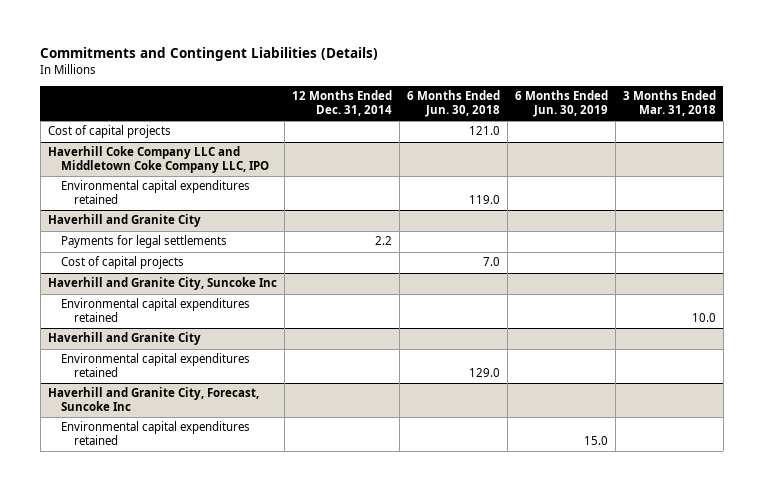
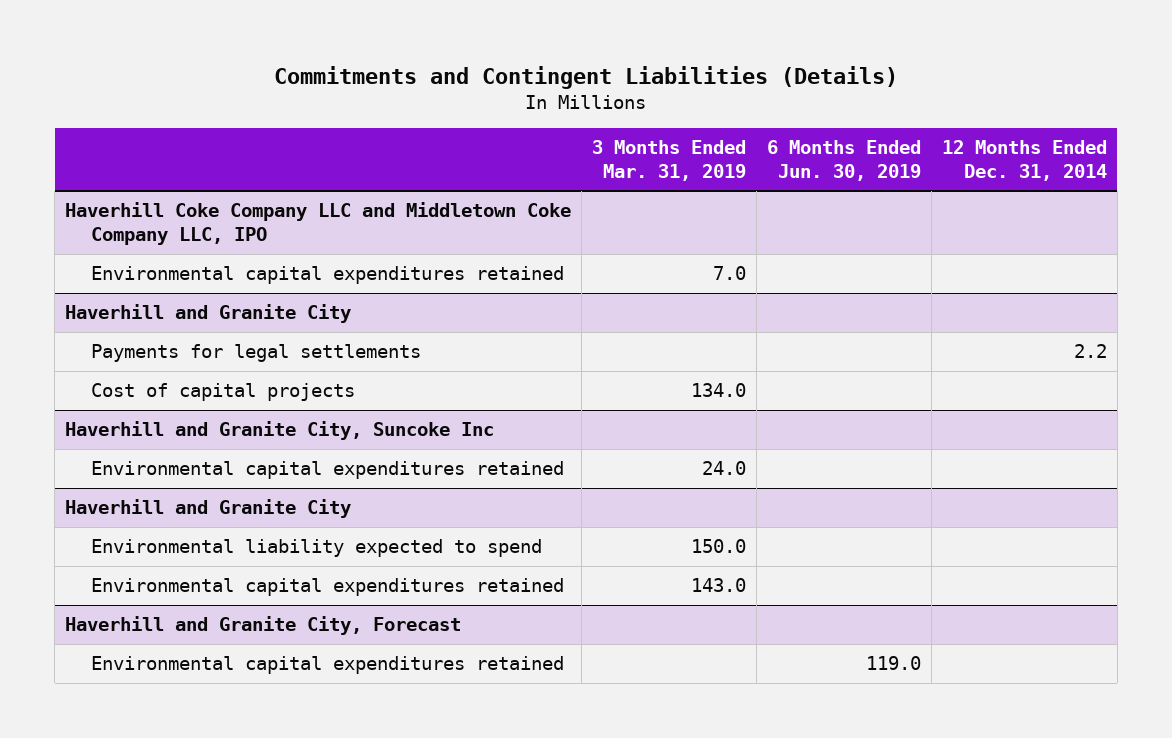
[406,90,500,117] 6 Months Ended Jun. 30, 2018 -> none
[622,90,716,116] 3 Months Ended Mar. 31, 2018 -> none
none -> [592,139,747,181] 3 Months Ended Mar. 31, 2019
[47,125,171,139] Cost of capital projects -> none
none -> [91,539,543,558] Environmental liability expected to spend
[47,387,259,412] Haverhill and Granite City, Forecast, Suncoke Inc -> [65,616,462,636] Haverhill and Granite City, Forecast
[583,436,608,446] 15.0 -> [865,656,921,671] 119.0

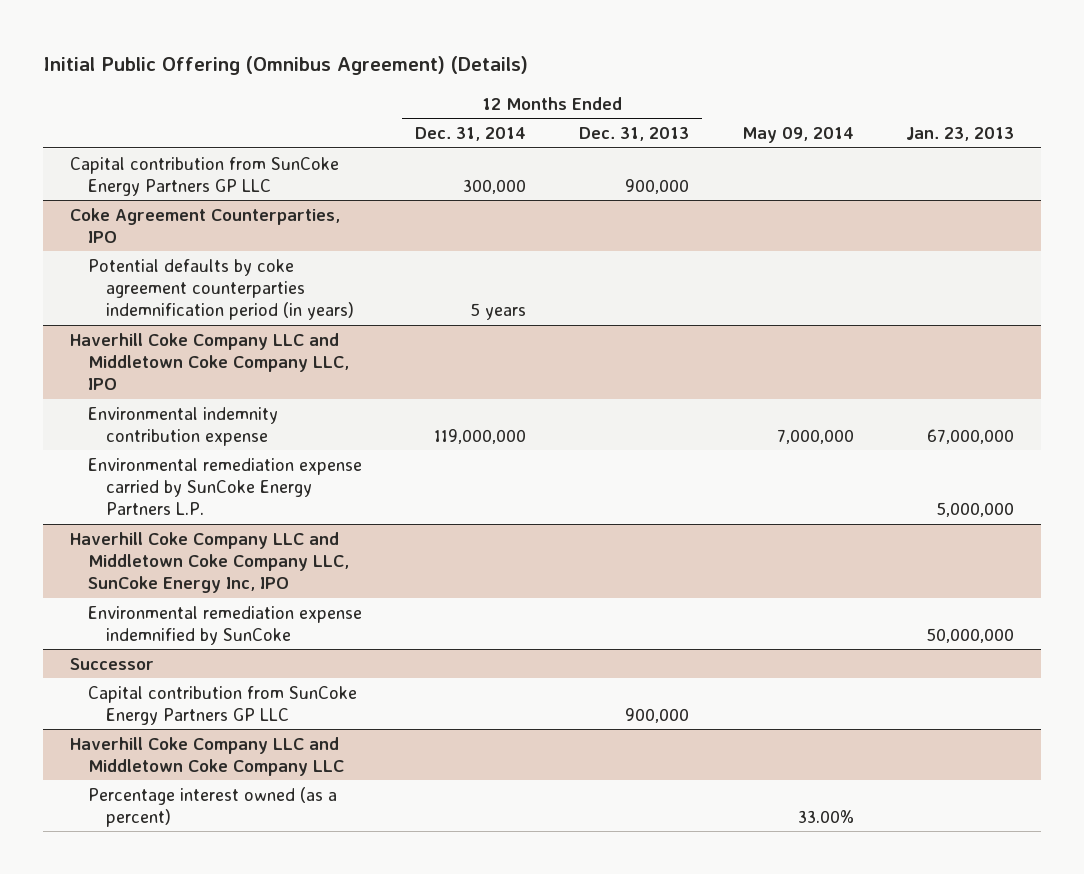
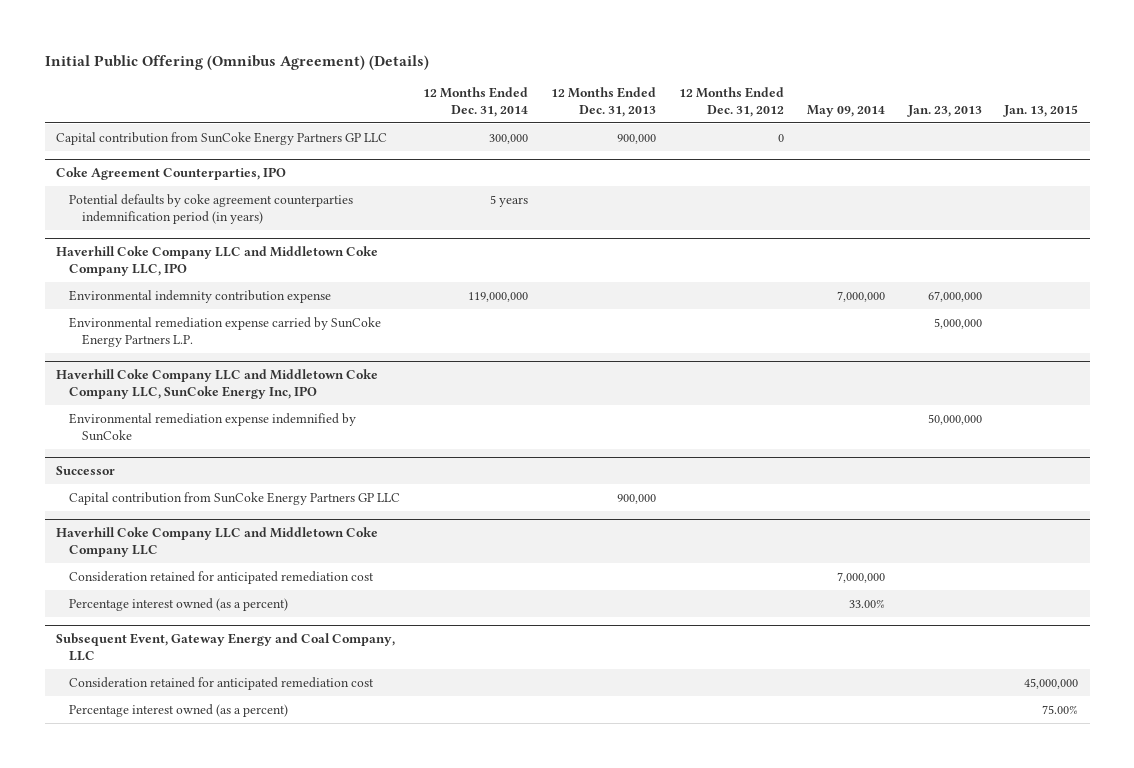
none -> [678,87,784,117] 12 Months Ended Dec. 31, 2012
none -> [1003,104,1079,117] Jan. 13, 2015
none -> [69,571,375,585] Consideration retained for anticipated remediation cost
none -> [55,633,395,661] Subsequent Event, Gateway Energy and Coal Company, LLC
none -> [69,677,375,691] Consideration retained for anticipated remediation cost
none -> [69,704,289,718] Percentage interest owned (as a percent)

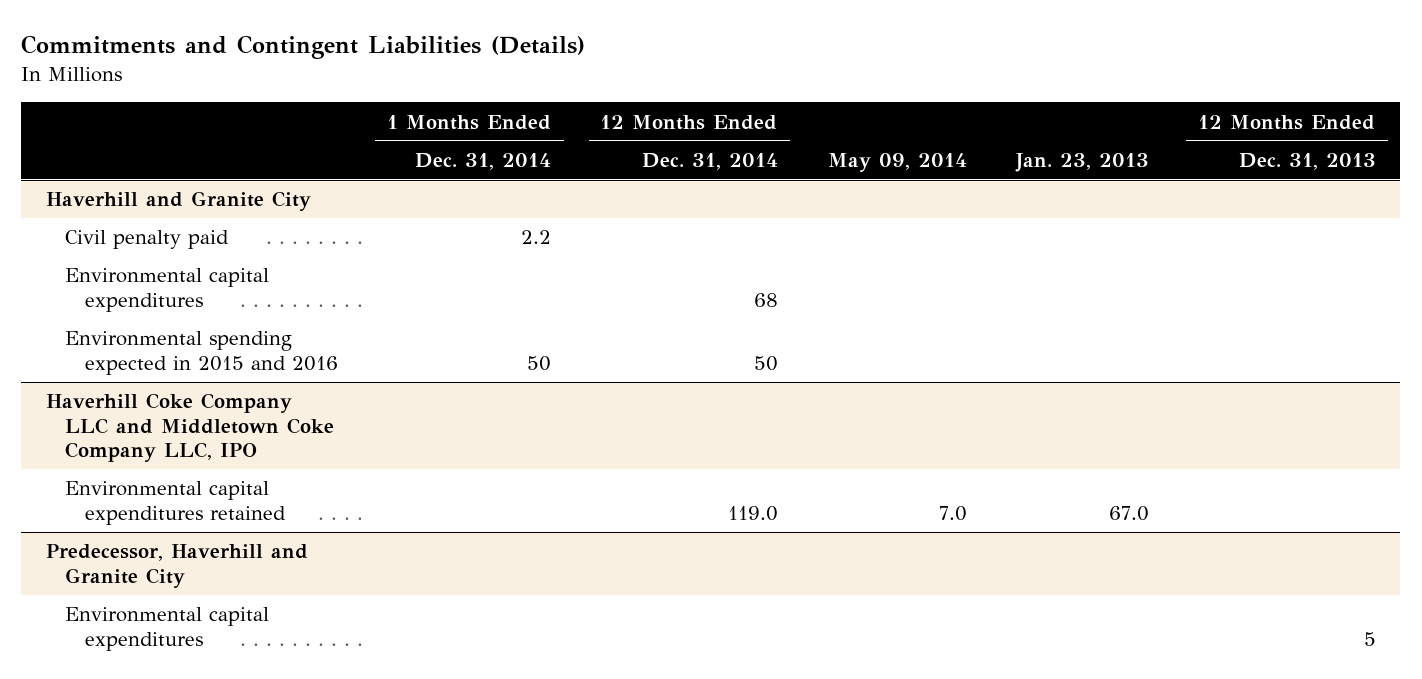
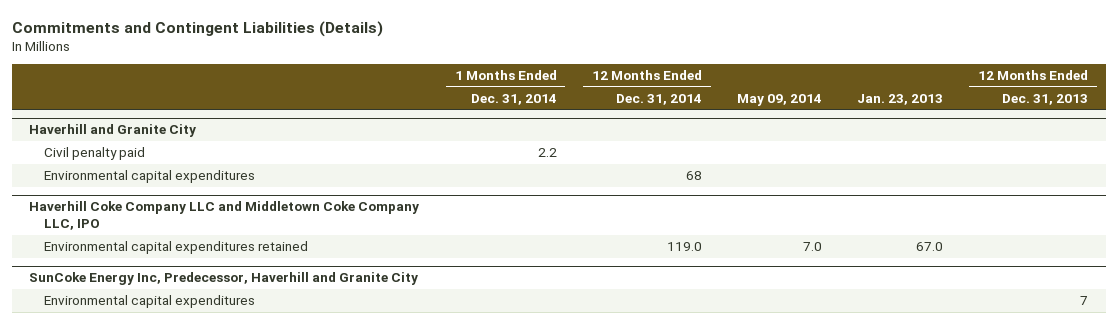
[65,331,338,375] Environmental spending expected in 2015 and 2016 -> none
[46,544,309,588] Predecessor, Haverhill and Granite City -> [29,272,419,286] SunCoke Energy Inc, Predecessor, Haverhill and Granite City
[1363,631,1376,646] 5 -> [1080,296,1089,306] 7

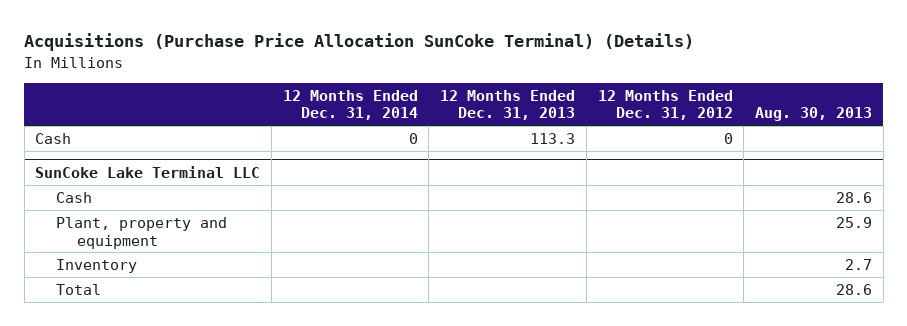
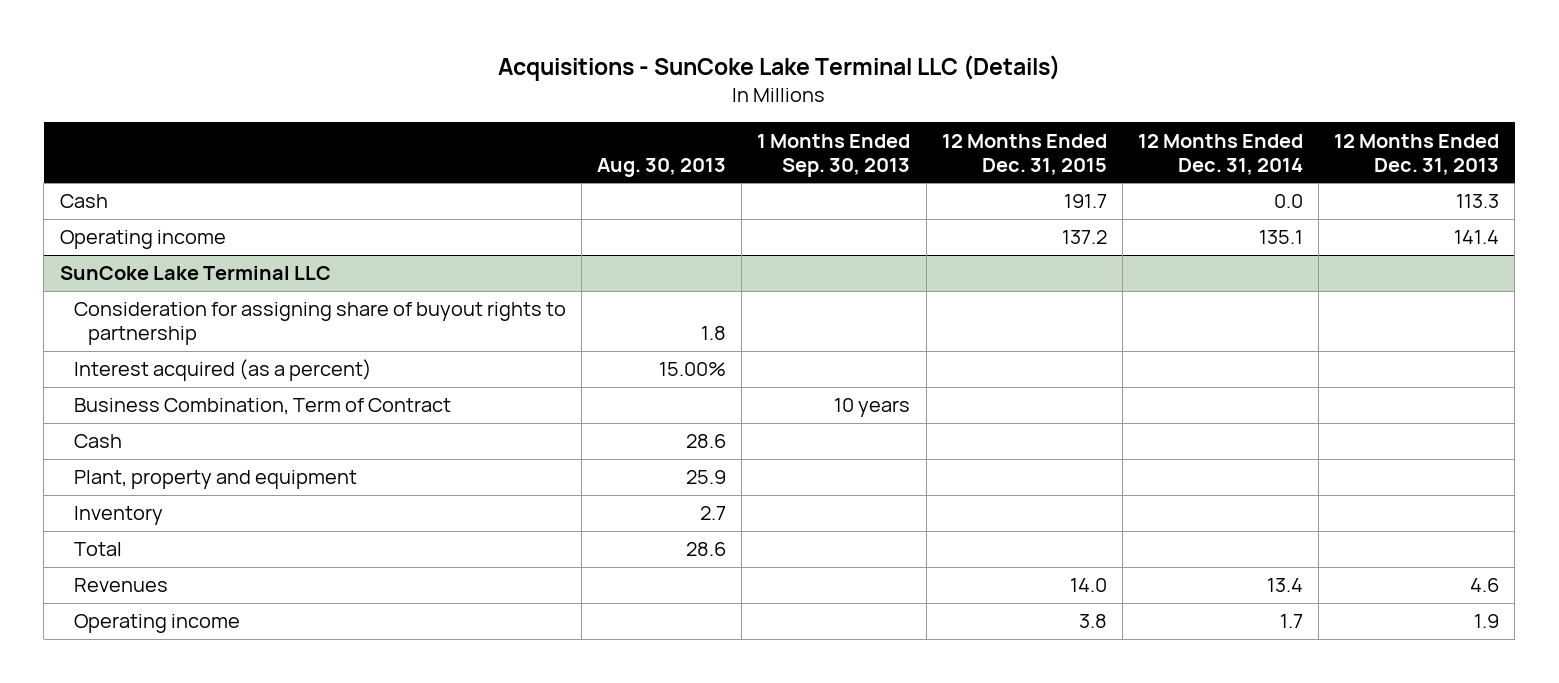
[24,33,695,52] Acquisitions (Purchase Price Allocation SunCoke Terminal) (Details) -> [498,55,1061,82] Acquisitions - SunCoke Lake Terminal LLC (Details)
[597,89,733,121] 12 Months Ended Dec. 31, 2012 -> none
none -> [757,133,911,177] 1 Months Ended Sep. 30, 2013
none -> [941,133,1107,175] 12 Months Ended Dec. 31, 2015
[408,132,418,144] 0 -> [1273,194,1303,209] 0.0
none -> [59,230,226,250] Operating income
none -> [73,302,566,346] Consideration for assigning share of buyout rights to partnership
none -> [73,359,372,382] Interest acquired (as a percent)
none -> [73,398,451,416] Business Combination, Term of Contract
none -> [73,578,168,593] Revenues
none -> [73,614,240,634] Operating income

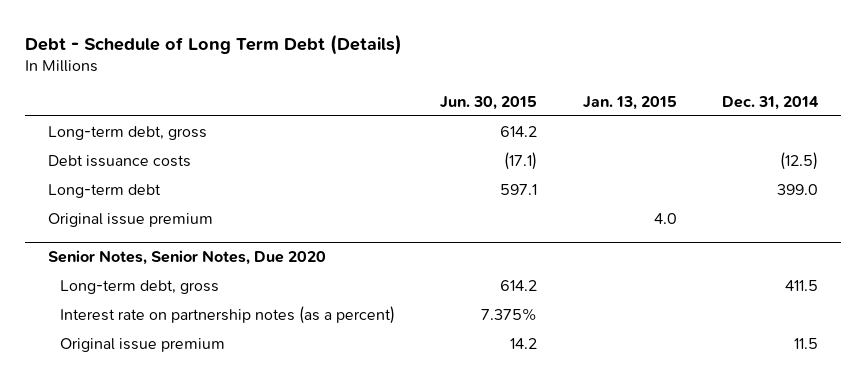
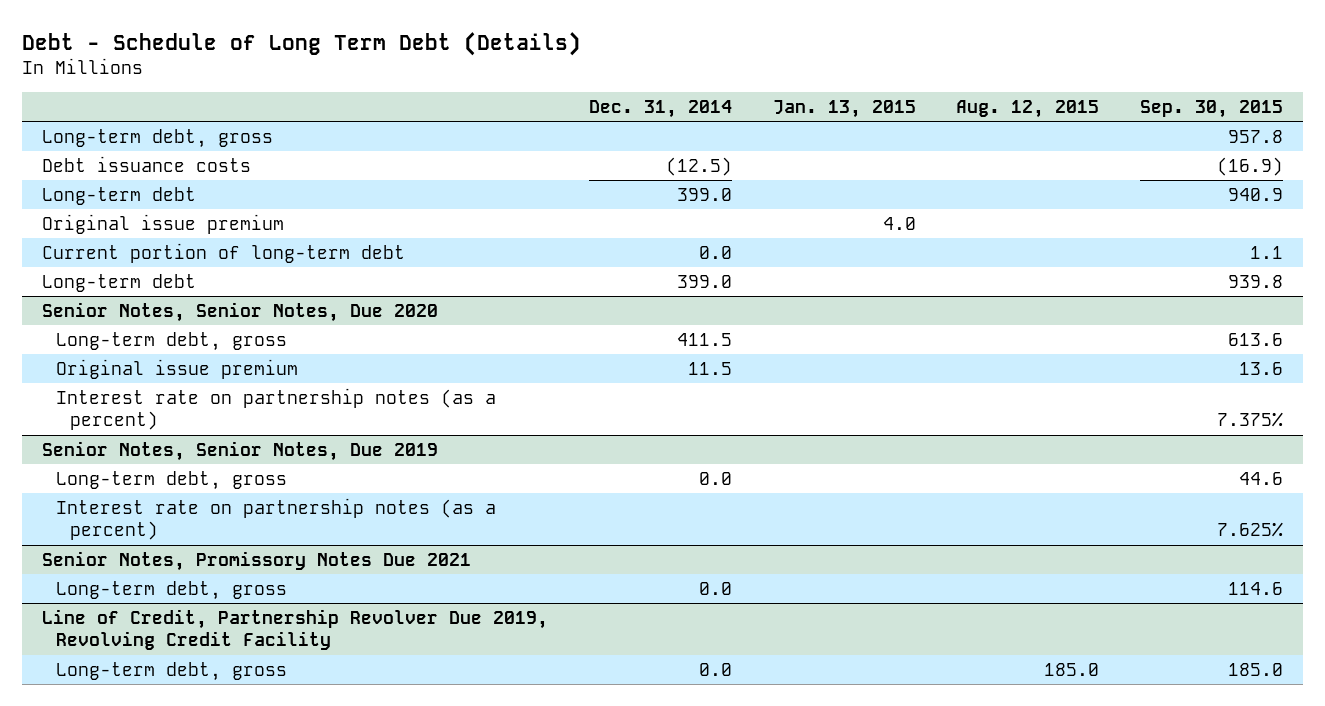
[440,95,538,110] Jun. 30, 2015 -> none
none -> [956,100,1100,119] Aug. 12, 2015
none -> [1139,100,1283,119] Sep. 30, 2015
none -> [42,242,406,263] Current portion of long-term debt
none -> [42,273,197,292] Long-term debt
[59,305,395,324] Interest rate on partnership notes (as a percent) -> [55,387,496,431] Interest rate on partnership notes (as a percent)
none -> [42,440,439,461] Senior Notes, Senior Notes, Due 2019
none -> [55,470,287,490] Long-term debt, gross
none -> [55,497,496,541] Interest rate on partnership notes (as a percent)
none -> [42,550,472,571] Senior Notes, Promissory Notes Due 2021
none -> [55,580,287,600] Long-term debt, gross
none -> [42,608,549,651] Line of Credit, Partnership Revolver Due 2019, Revolving Credit Facility
none -> [55,661,287,681] Long-term debt, gross

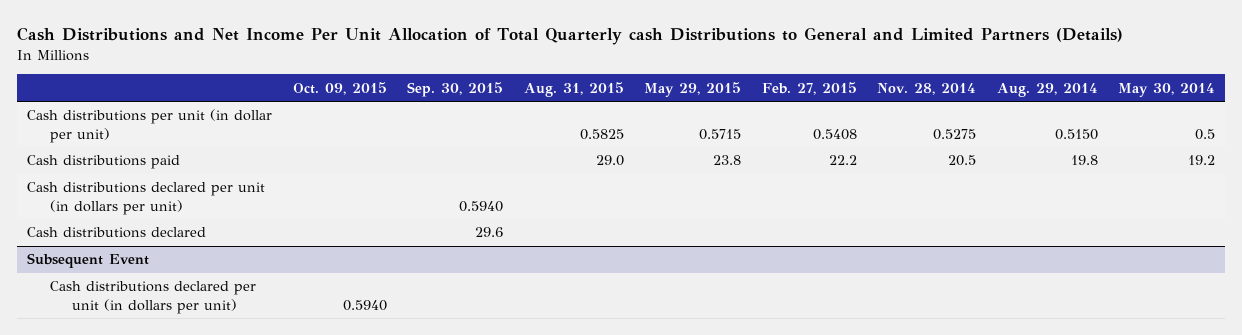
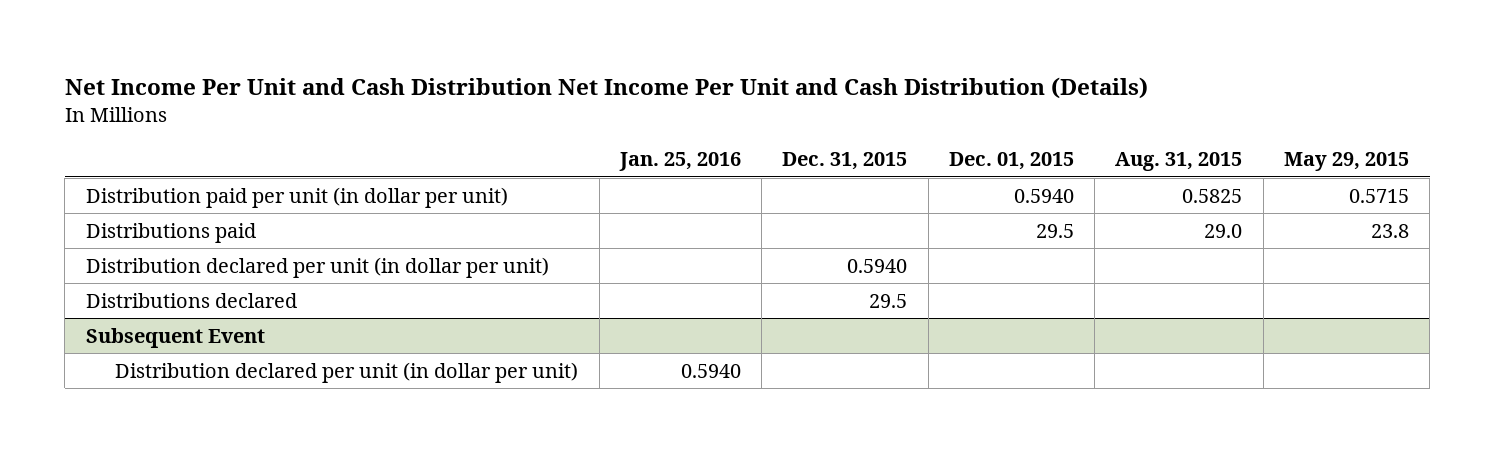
[17,26,1124,45] Cash Distributions and Net Income Per Unit Allocation of Total Quarterly cash Distributions to General and Limited Partners (Details) -> [64,77,1148,100] Net Income Per Unit and Cash Distribution Net Income Per Unit and Cash Distribution (Details)
[292,81,387,95] Oct. 09, 2015 -> none
[407,81,504,97] Sep. 30, 2015 -> none
[761,81,857,95] Feb. 27, 2015 -> none
[877,82,977,95] Nov. 28, 2014 -> none
[996,82,1098,97] Aug. 29, 2014 -> none
[1118,82,1216,97] May 30, 2014 -> none
none -> [618,152,741,172] Jan. 25, 2016
none -> [782,152,908,171] Dec. 31, 2015
none -> [948,152,1074,171] Dec. 01, 2015
[27,109,273,143] Cash distributions per unit (in dollar per unit) -> [85,186,508,208] Distribution paid per unit (in dollar per unit)
[27,155,181,170] Cash distributions paid -> [85,222,256,243] Distributions paid
[27,182,266,215] Cash distributions declared per unit (in dollars per unit) -> [85,256,549,278] Distribution declared per unit (in dollar per unit)
[27,227,207,239] Cash distributions declared -> [85,292,297,308] Distributions declared
[49,281,256,314] Cash distributions declared per unit (in dollars per unit) -> [115,361,579,383] Distribution declared per unit (in dollar per unit)

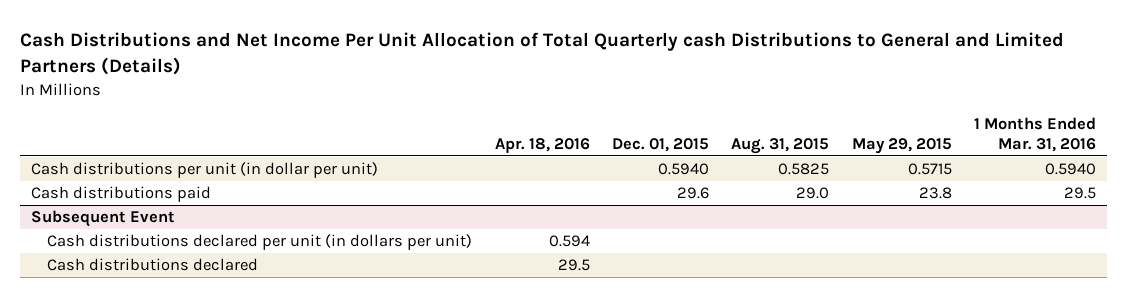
[64,77,1148,100] Net Income Per Unit and Cash Distribution Net Income Per Unit and Cash Distribution (Details) -> [19,31,1064,75] Cash Distributions and Net Income Per Unit Allocation of Total Quarterly cash Distributions to General and Limited Partners (Details)
[618,152,741,172] Jan. 25, 2016 -> none
[782,152,908,171] Dec. 31, 2015 -> none
none -> [494,137,590,153] Apr. 18, 2016
none -> [973,116,1096,152] 1 Months Ended Mar. 31, 2016
[85,256,549,278] Distribution declared per unit (in dollar per unit) -> none
[85,292,297,308] Distributions declared -> none
[85,186,508,208] Distribution paid per unit (in dollar per unit) -> [31,162,379,179] Cash distributions per unit (in dollar per unit)
[85,222,256,243] Distributions paid -> [31,186,212,203] Cash distributions paid
[1035,223,1074,238] 29.5 -> [677,187,710,200] 29.6
[115,361,579,383] Distribution declared per unit (in dollar per unit) -> [47,234,473,251] Cash distributions declared per unit (in dollars per unit)
none -> [47,258,259,272] Cash distributions declared

